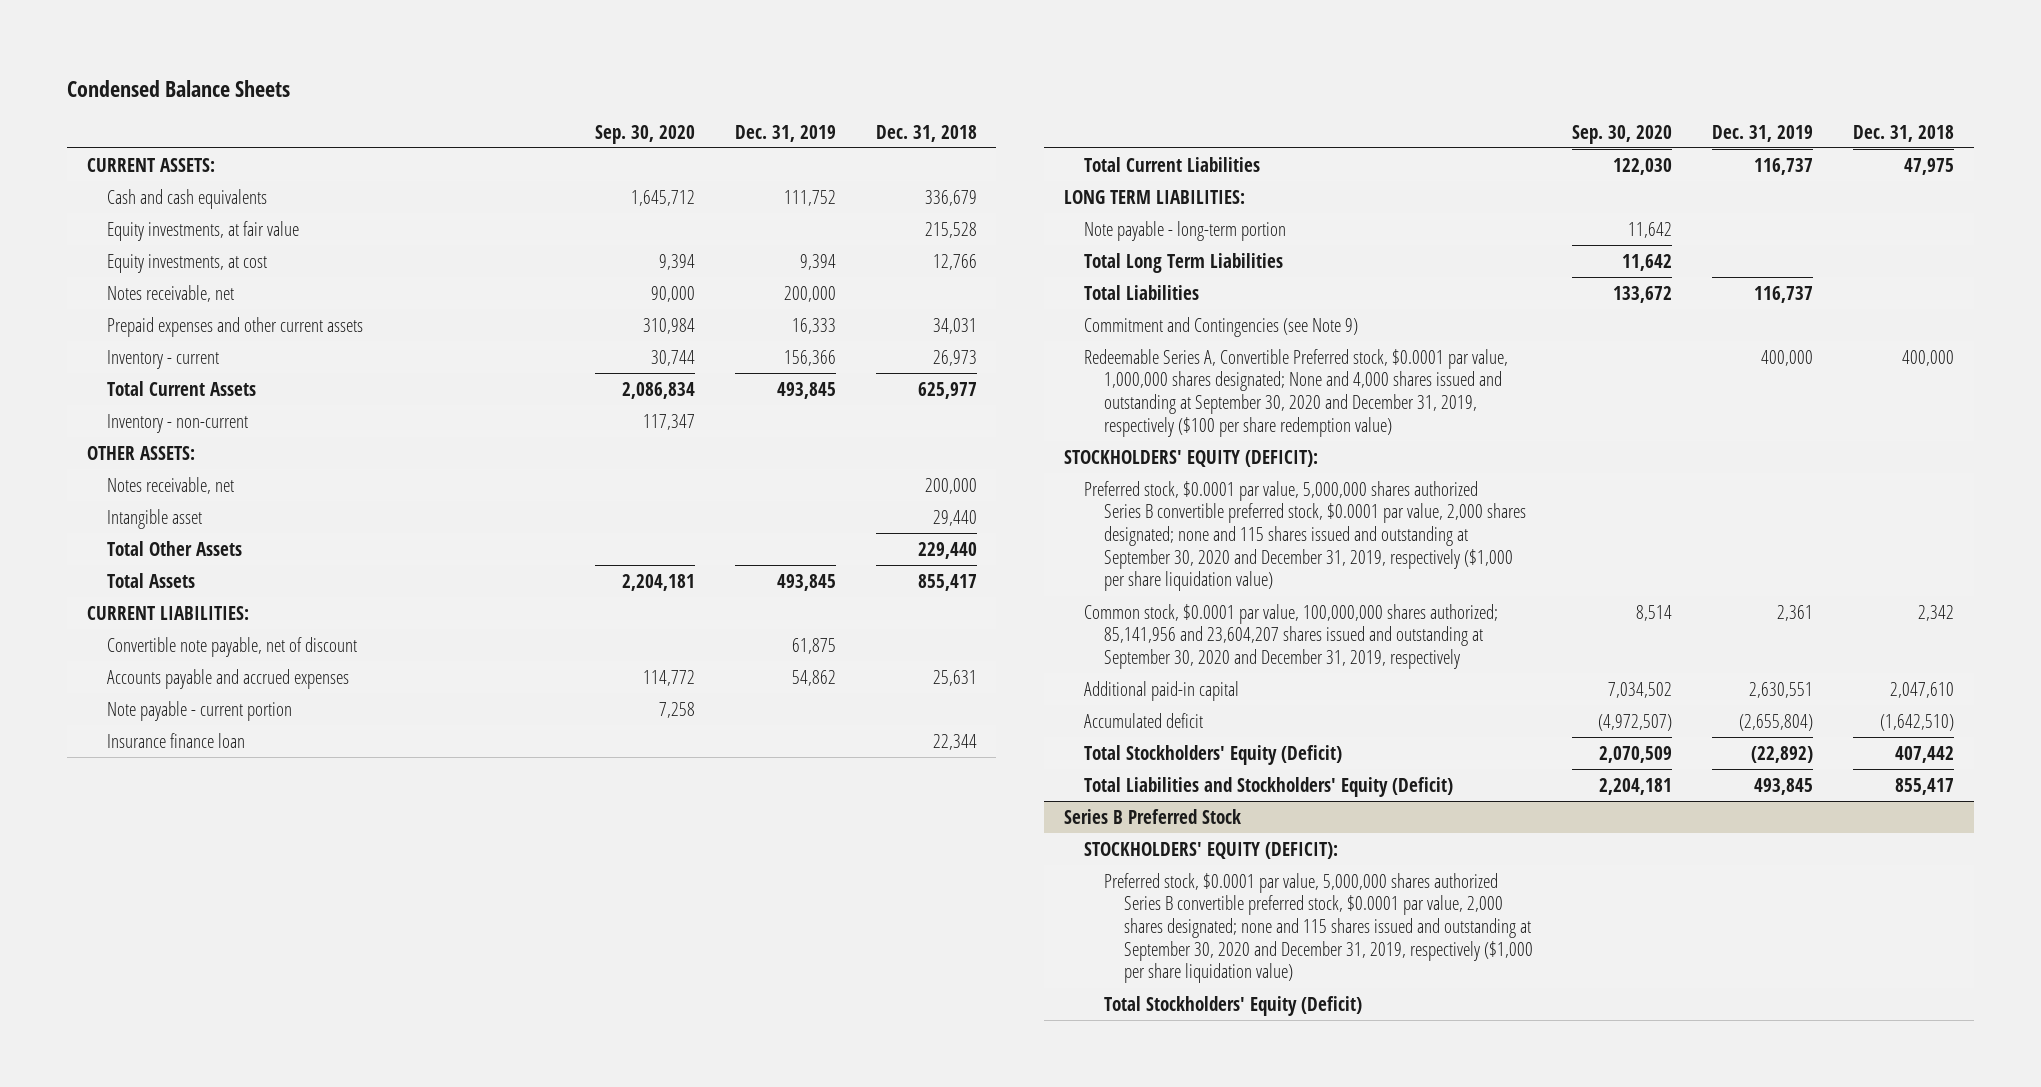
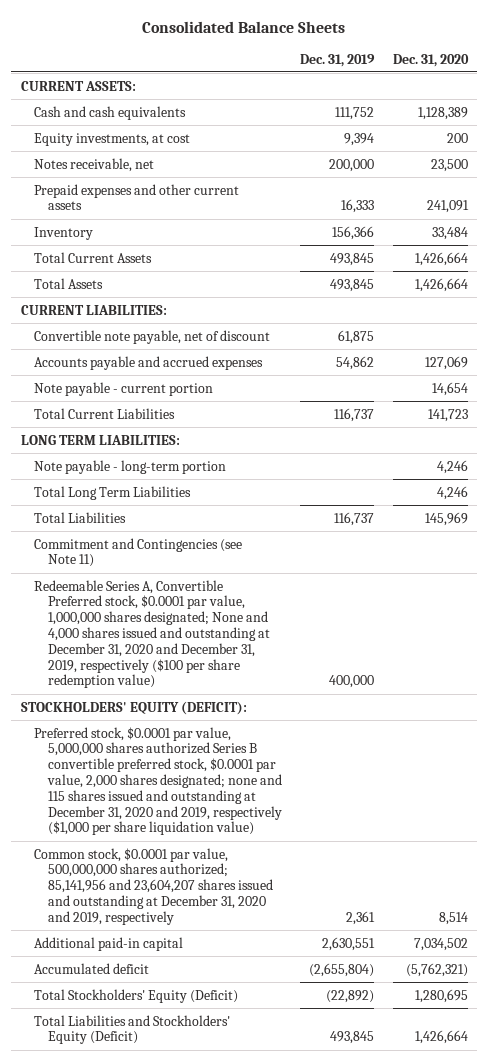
[66,79,290,97] Condensed Balance Sheets -> [142,20,346,33] Consolidated Balance Sheets
[594,124,695,144] Sep. 30, 2020 -> none
[875,124,977,142] Dec. 31, 2018 -> none
none -> [392,53,469,67] Dec. 31, 2020
[106,220,299,241] Equity investments, at fair value -> none
[106,349,219,369] Inventory - current -> [34,226,94,240] Inventory
[106,413,248,433] Inventory - non-current -> none
[86,445,195,460] OTHER ASSETS: -> none
[106,476,234,494] Notes receivable, net -> none
[106,508,202,529] Intangible asset -> none
[106,540,242,556] Total Other Assets -> none
[106,732,245,748] Insurance finance loan -> none
[1084,316,1359,337] Commitment and Contingencies (see Note 9) -> [34,537,243,568] Commitment and Contingencies (see Note 11)
[1084,348,1509,437] Redeemable Series A, Convertible Preferred stock, $0.0001 par value, 1,000,000 shares designated; None and 4,000 shares issued and outstanding at September 30, 2020 and December 31, 2019, respectively ($100 per share redemption value) -> [34,579,270,689] Redeemable Series A, Convertible Preferred stock, $0.0001 par value, 1,000,000 shares designated; None and 4,000 shares issued and outstanding at December 31, 2020 and December 31, 2019, respectively ($100 per share redemption value)
[1084,480,1526,592] Preferred stock, $0.0001 par value, 5,000,000 shares authorized Series B convertible preferred stock, $0.0001 par value, 2,000 shares designated; none and 115 shares issued and outstanding at September 30, 2020 and December 31, 2019, respectively ($1,000 per share liquidation value) -> [34,726,282,836] Preferred stock, $0.0001 par value, 5,000,000 shares authorized Series B convertible preferred stock, $0.0001 par value, 2,000 shares designated; none and 115 shares issued and outstanding at December 31, 2020 and 2019, respectively ($1,000 per share liquidation value)
[1084,603,1499,670] Common stock, $0.0001 par value, 100,000,000 shares authorized; 85,141,956 and 23,604,207 shares issued and outstanding at September 30, 2020 and December 31, 2019, respectively -> [34,847,273,925] Common stock, $0.0001 par value, 500,000,000 shares authorized; 85,141,956 and 23,604,207 shares issued and outstanding at December 31, 2020 and 2019, respectively
[1064,808,1242,824] Series B Preferred Stock -> none
[1084,841,1339,859] STOCKHOLDERS' EQUITY (DEFICIT): -> none
[1103,872,1533,984] Preferred stock, $0.0001 par value, 5,000,000 shares authorized Series B convertible preferred stock, $0.0001 par value, 2,000 shares designated; none and 115 shares issued and outstanding at September 30, 2020 and December 31, 2019, respectively ($1,000 per share liquidation value) -> none
[1103,995,1362,1016] Total Stockholders' Equity (Deficit) -> none

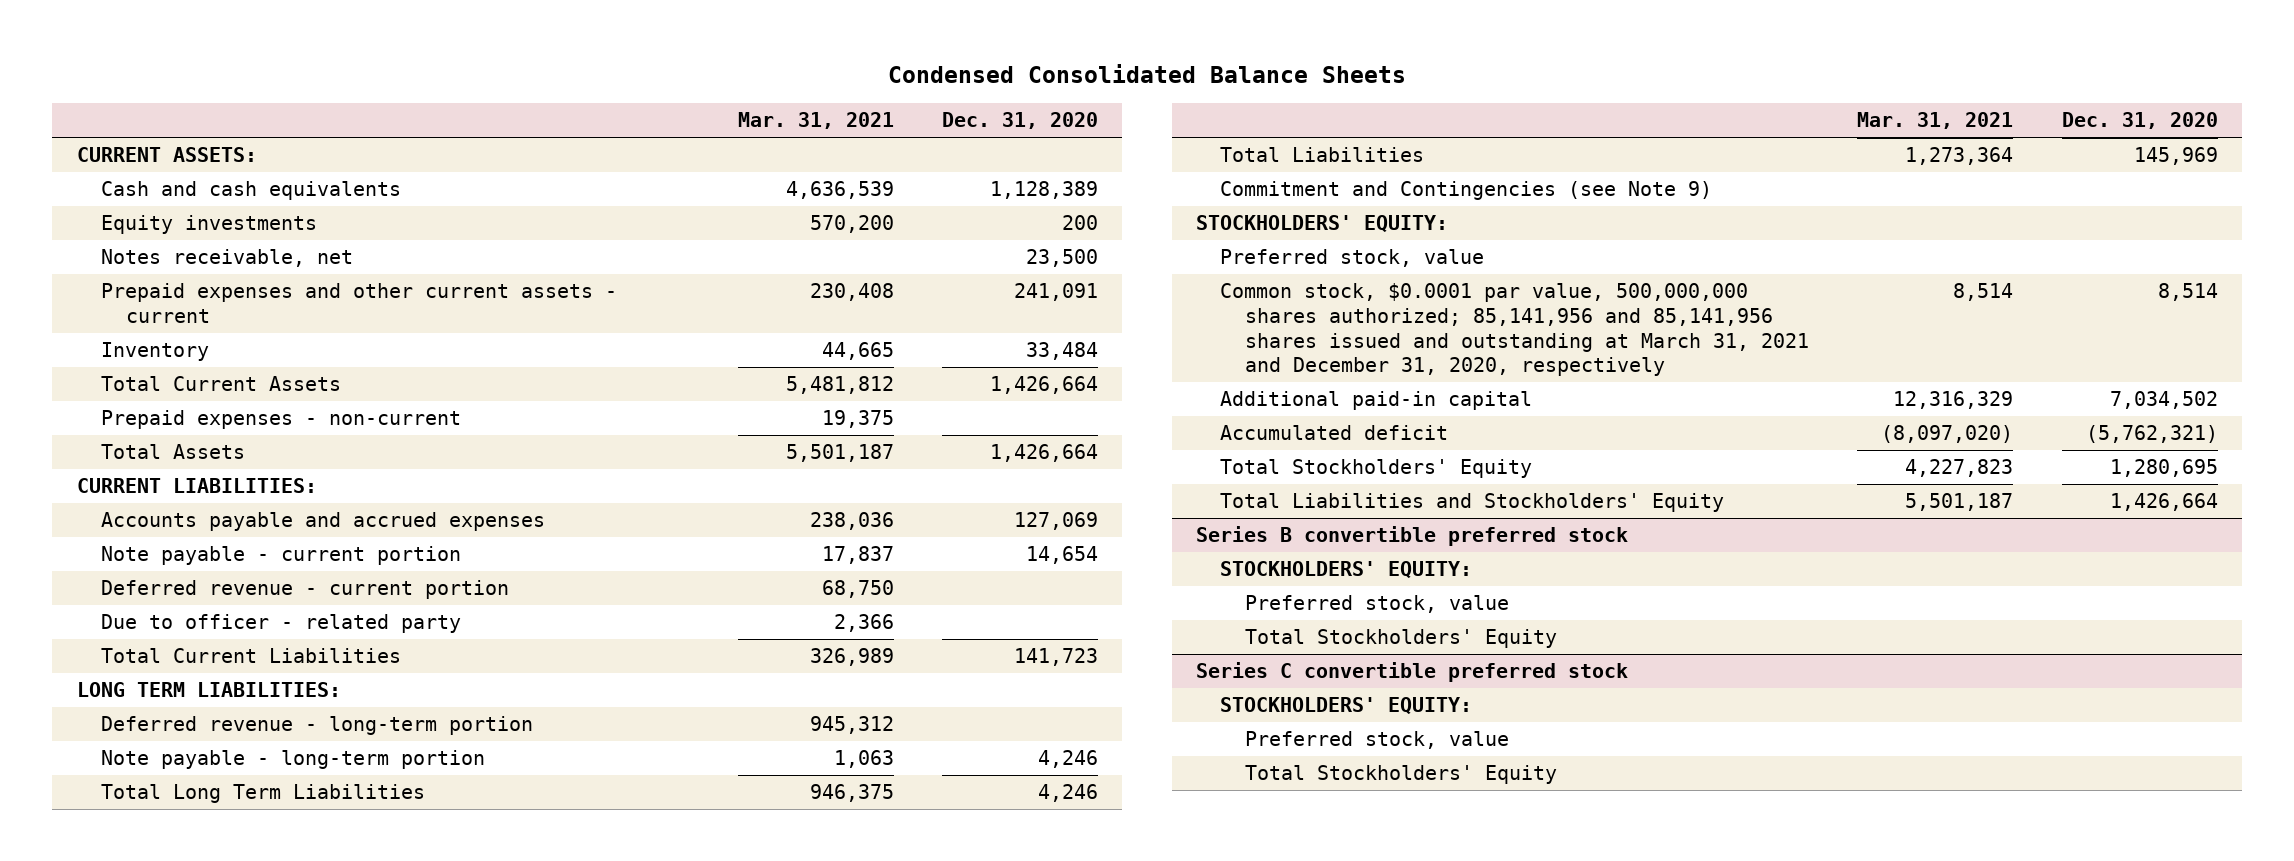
[142,20,346,33] Consolidated Balance Sheets -> [888,63,1407,83] Condensed Consolidated Balance Sheets
[300,53,376,67] Dec. 31, 2019 -> none
none -> [738,112,895,130] Mar. 31, 2021
[34,132,191,146] Equity investments, at cost -> [101,215,318,235] Equity investments
[34,183,240,211] Prepaid expenses and other current assets -> [101,283,618,323] Prepaid expenses and other current assets - current
none -> [101,410,462,430] Prepaid expenses - non-current
[34,329,271,344] Convertible note payable, net of discount -> none
none -> [101,580,510,600] Deferred revenue - current portion
none -> [101,614,462,634] Due to officer - related party
none -> [101,716,534,736] Deferred revenue - long-term portion
[34,579,270,689] Redeemable Series A, Convertible Preferred stock, $0.0001 par value, 1,000,000 shares designated; None and 4,000 shares issued and outstanding at December 31, 2020 and December 31, 2019, respectively ($100 per share redemption value) -> none
[34,537,243,568] Commitment and Contingencies (see Note 11) -> [1220,181,1713,201] Commitment and Contingencies (see Note 9)
[20,700,247,715] STOCKHOLDERS' EQUITY (DEFICIT): -> [1195,215,1448,233] STOCKHOLDERS' EQUITY:
[34,726,282,836] Preferred stock, $0.0001 par value, 5,000,000 shares authorized Series B convertible preferred stock, $0.0001 par value, 2,000 shares designated; none and 115 shares issued and outstanding at December 31, 2020 and 2019, respectively ($1,000 per share liquidation value) -> [1220,249,1485,268] Preferred stock, value
[34,847,273,925] Common stock, $0.0001 par value, 500,000,000 shares authorized; 85,141,956 and 23,604,207 shares issued and outstanding at December 31, 2020 and 2019, respectively -> [1220,283,1810,377] Common stock, $0.0001 par value, 500,000,000 shares authorized; 85,141,956 and 85,141,956 shares issued and outstanding at March 31, 2021 and December 31, 2020, respectively
[34,988,239,1003] Total Stockholders' Equity (Deficit) -> [1220,459,1533,479] Total Stockholders' Equity
[34,1014,231,1045] Total Liabilities and Stockholders' Equity (Deficit) -> [1220,493,1725,513] Total Liabilities and Stockholders' Equity
none -> [1195,526,1628,547] Series B convertible preferred stock
none -> [1220,561,1473,579] STOCKHOLDERS' EQUITY:
none -> [1245,595,1510,614] Preferred stock, value
none -> [1245,629,1558,649] Total Stockholders' Equity
none -> [1195,662,1628,683] Series C convertible preferred stock
none -> [1220,697,1473,715] STOCKHOLDERS' EQUITY:
none -> [1245,731,1510,750] Preferred stock, value
none -> [1245,765,1558,785] Total Stockholders' Equity

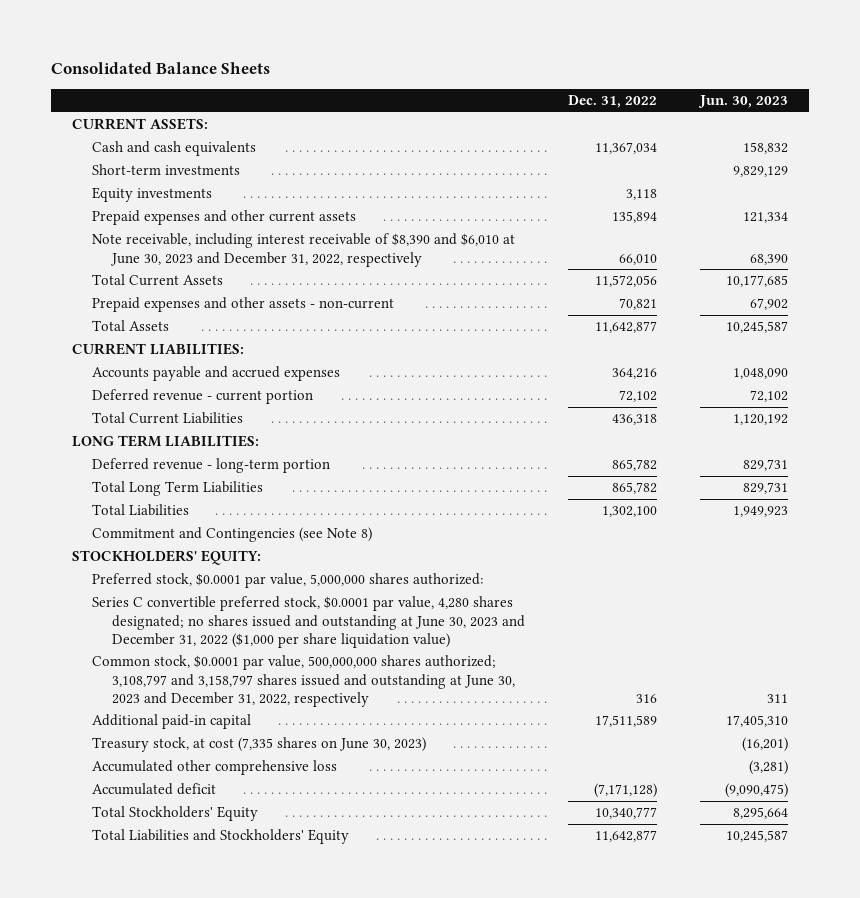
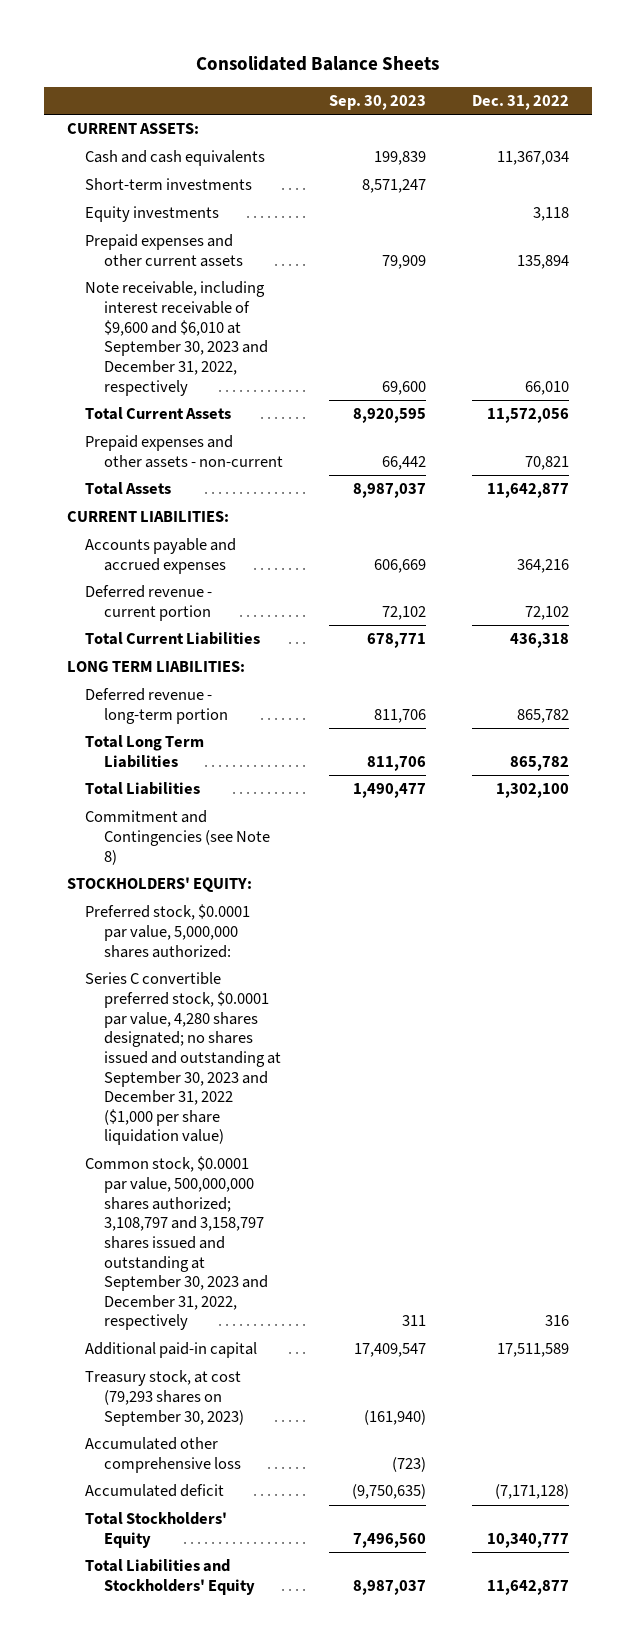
[697,95,788,109] Jun. 30, 2023 -> none
none -> [328,95,426,111] Sep. 30, 2023
[92,233,516,267] Note receivable, including interest receivable of $8,390 and $6,010 at June 30, 2023 and December 31, 2022, respectively -> [85,281,268,396] Note receivable, including interest receivable of $9,600 and $6,010 at September 30, 2023 and December 31, 2022, respectively
[92,596,526,648] Series C convertible preferred stock, $0.0001 par value, 4,280 shares designated; no shares issued and outstanding at June 30, 2023 and December 31, 2022 ($1,000 per share liquidation value) -> [85,972,281,1146] Series C convertible preferred stock, $0.0001 par value, 4,280 shares designated; no shares issued and outstanding at September 30, 2023 and December 31, 2022 ($1,000 per share liquidation value)
[92,655,516,707] Common stock, $0.0001 par value, 500,000,000 shares authorized; 3,108,797 and 3,158,797 shares issued and outstanding at June 30, 2023 and December 31, 2022, respectively -> [85,1156,268,1331] Common stock, $0.0001 par value, 500,000,000 shares authorized; 3,108,797 and 3,158,797 shares issued and outstanding at September 30, 2023 and December 31, 2022, respectively
[92,737,427,753] Treasury stock, at cost (7,335 shares on June 30, 2023) -> [85,1370,244,1426] Treasury stock, at cost (79,293 shares on September 30, 2023)

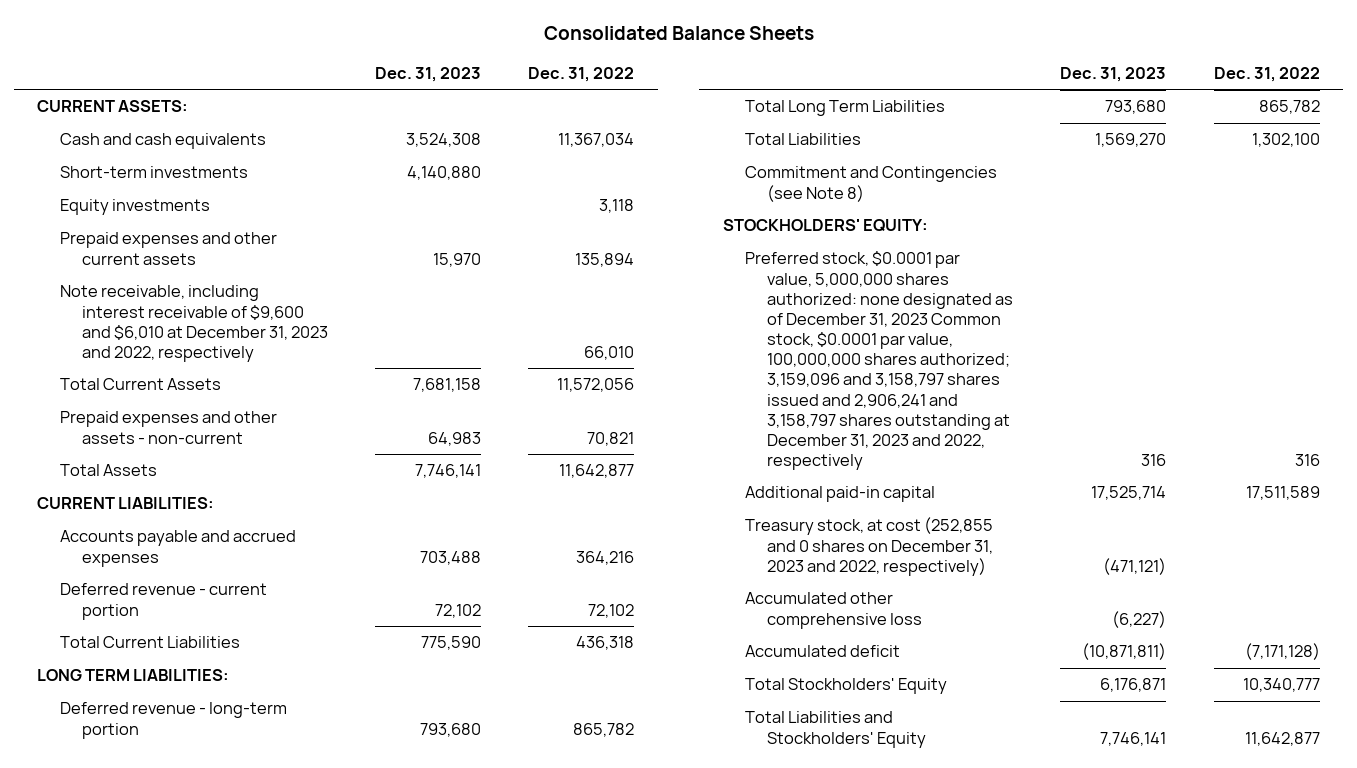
[328,95,426,111] Sep. 30, 2023 -> none
none -> [374,66,481,82] Dec. 31, 2023
[85,281,268,396] Note receivable, including interest receivable of $9,600 and $6,010 at September 30, 2023 and December 31, 2022, respectively -> [59,285,328,362] Note receivable, including interest receivable of $9,600 and $6,010 at December 31, 2023 and 2022, respectively
[85,904,251,958] Preferred stock, $0.0001 par value, 5,000,000 shares authorized: -> none
[85,972,281,1146] Series C convertible preferred stock, $0.0001 par value, 4,280 shares designated; no shares issued and outstanding at September 30, 2023 and December 31, 2022 ($1,000 per share liquidation value) -> none
[85,1156,268,1331] Common stock, $0.0001 par value, 500,000,000 shares authorized; 3,108,797 and 3,158,797 shares issued and outstanding at September 30, 2023 and December 31, 2022, respectively -> [745,251,1014,471] Preferred stock, $0.0001 par value, 5,000,000 shares authorized: none designated as of December 31, 2023 Common stock, $0.0001 par value, 100,000,000 shares authorized; 3,159,096 and 3,158,797 shares issued and 2,906,241 and 3,158,797 shares outstanding at December 31, 2023 and 2022, respectively
[85,1370,244,1426] Treasury stock, at cost (79,293 shares on September 30, 2023) -> none
none -> [745,517,994,576] Treasury stock, at cost (252,855 and 0 shares on December 31, 2023 and 2022, respectively)

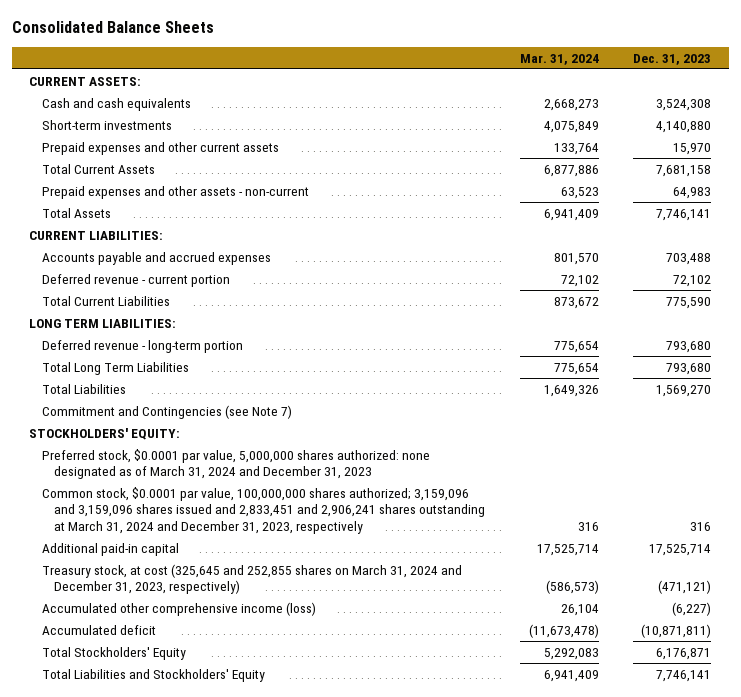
[528,66,635,82] Dec. 31, 2022 -> none
none -> [519,53,599,65] Mar. 31, 2024
[59,199,210,216] Equity investments -> none
[59,285,328,362] Note receivable, including interest receivable of $9,600 and $6,010 at December 31, 2023 and 2022, respectively -> none
[745,166,998,202] Commitment and Contingencies (see Note 8) -> [41,404,292,419] Commitment and Contingencies (see Note 7)
none -> [41,448,430,480] Preferred stock, $0.0001 par value, 5,000,000 shares authorized: none designated as of March 31, 2024 and December 31, 2023
[745,251,1014,471] Preferred stock, $0.0001 par value, 5,000,000 shares authorized: none designated as of December 31, 2023 Common stock, $0.0001 par value, 100,000,000 shares authorized; 3,159,096 and 3,158,797 shares issued and 2,906,241 and 3,158,797 shares outstanding at December 31, 2023 and 2022, respectively -> [41,486,485,534] Common stock, $0.0001 par value, 100,000,000 shares authorized; 3,159,096 and 3,159,096 shares issued and 2,833,451 and 2,906,241 shares outstanding at March 31, 2024 and December 31, 2023, respectively
[745,517,994,576] Treasury stock, at cost (252,855 and 0 shares on December 31, 2023 and 2022, respectively) -> [41,563,462,595] Treasury stock, at cost (325,645 and 252,855 shares on March 31, 2024 and December 31, 2023, respectively)
[745,592,923,629] Accumulated other comprehensive loss -> [41,601,316,616] Accumulated other comprehensive income (loss)

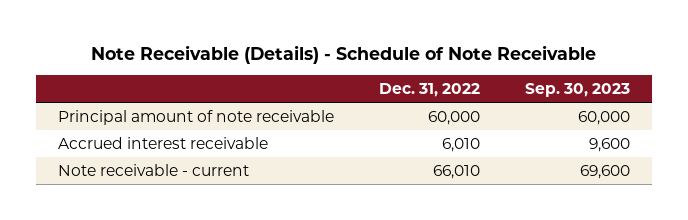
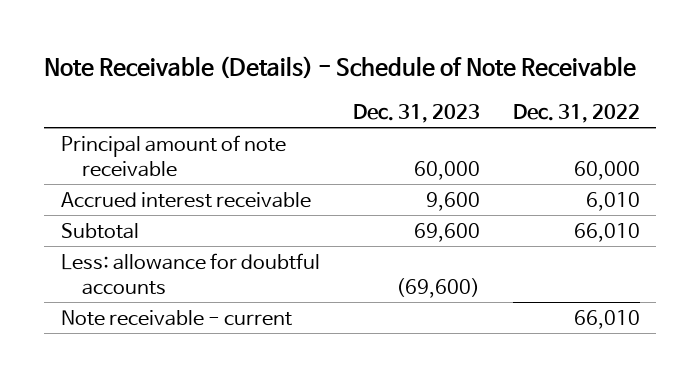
[524,83,630,98] Sep. 30, 2023 -> none
none -> [352,103,480,123] Dec. 31, 2023
none -> [60,223,139,240] Subtotal
none -> [60,253,320,295] Less: allowance for doubtful accounts

